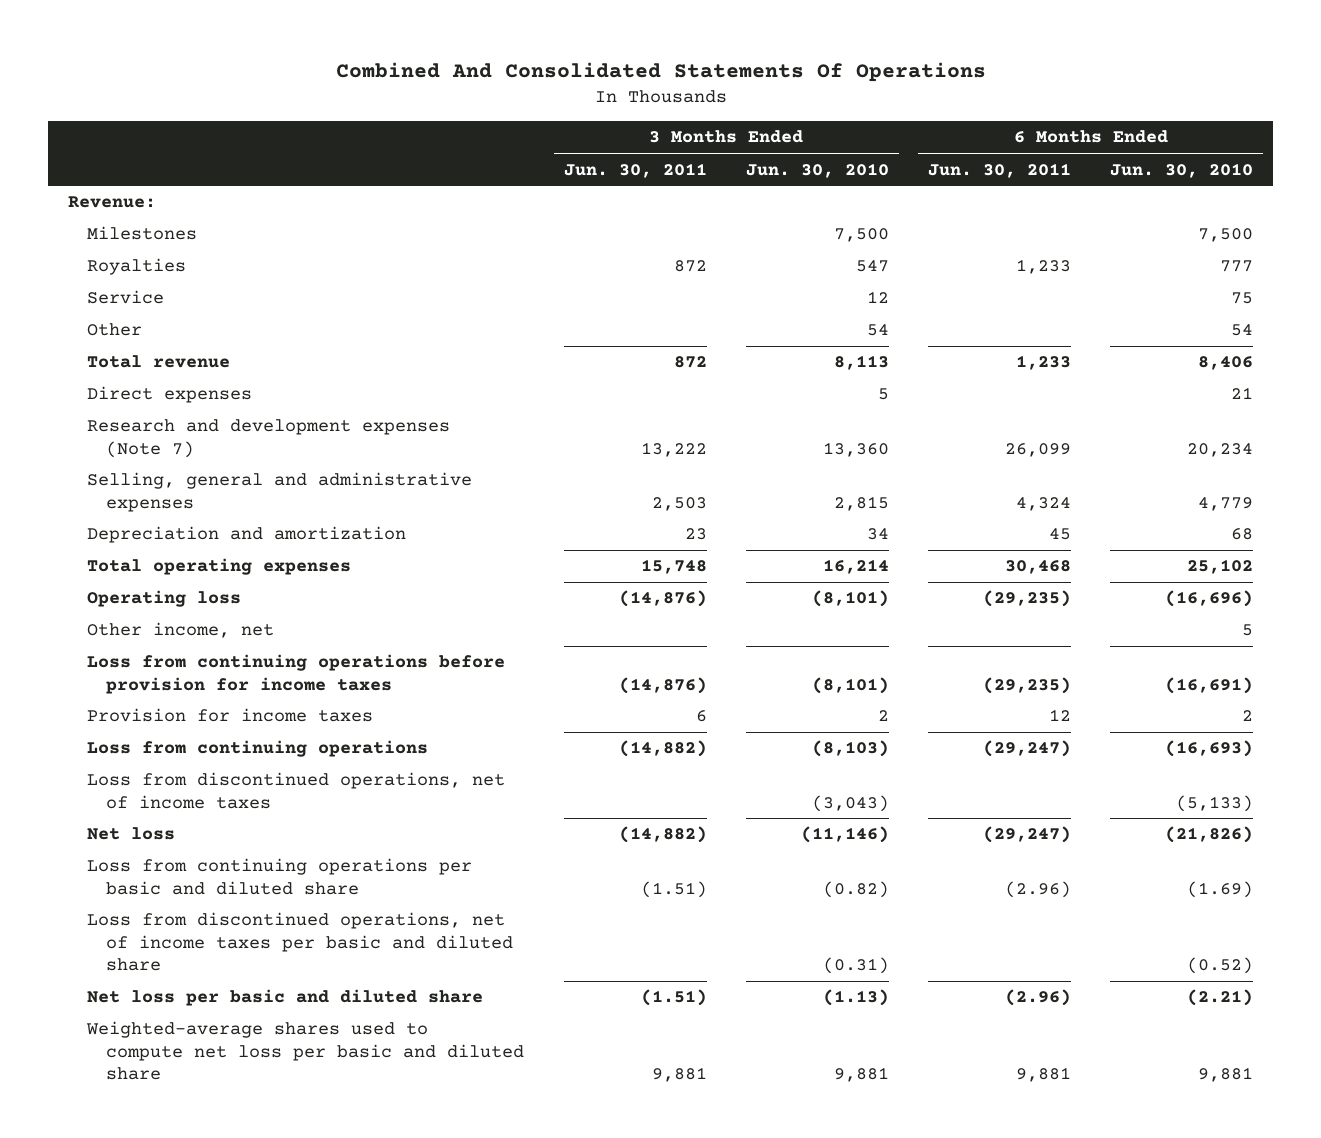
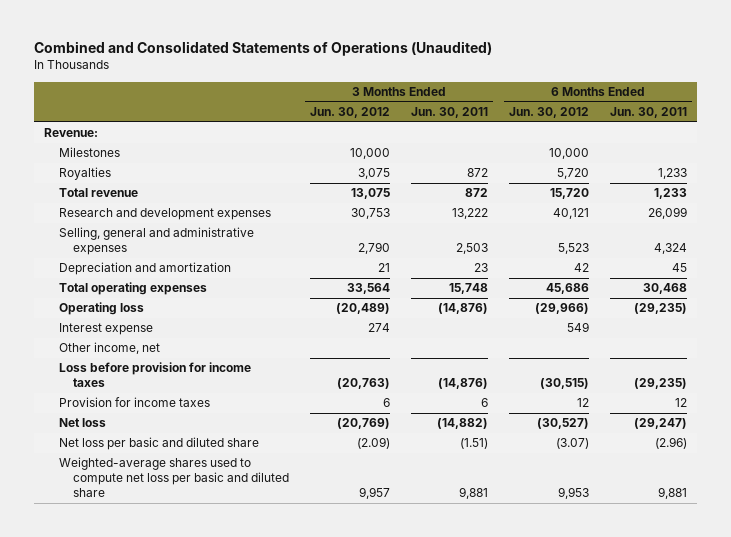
[335,62,986,83] Combined And Consolidated Statements Of Operations -> [33,40,492,56] Combined and Consolidated Statements of Operations (Unaudited)
[745,162,889,178] Jun. 30, 2010 -> none
[1110,162,1254,178] Jun. 30, 2010 -> none
none -> [309,107,390,119] Jun. 30, 2012
none -> [508,107,589,119] Jun. 30, 2012
[87,290,165,305] Service -> none
[87,323,143,337] Other -> none
[87,386,253,404] Direct expenses -> none
[87,419,451,458] Research and development expenses (Note 7) -> [58,208,271,221] Research and development expenses
none -> [58,323,153,336] Interest expense
[87,654,506,694] Loss from continuing operations before provision for income taxes -> [58,362,251,388] Loss before provision for income taxes
[87,740,429,758] Loss from continuing operations -> none
[87,772,506,809] Loss from discontinued operations, net of income taxes -> none
[87,858,473,895] Loss from continuing operations per basic and diluted share -> none
[87,912,514,971] Loss from discontinued operations, net of income taxes per basic and diluted share -> none

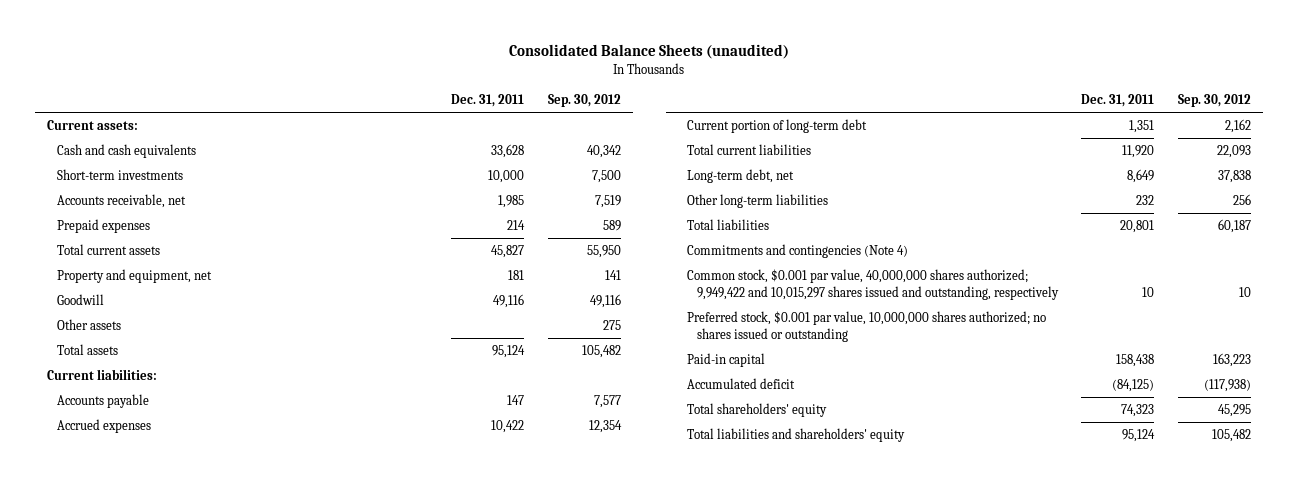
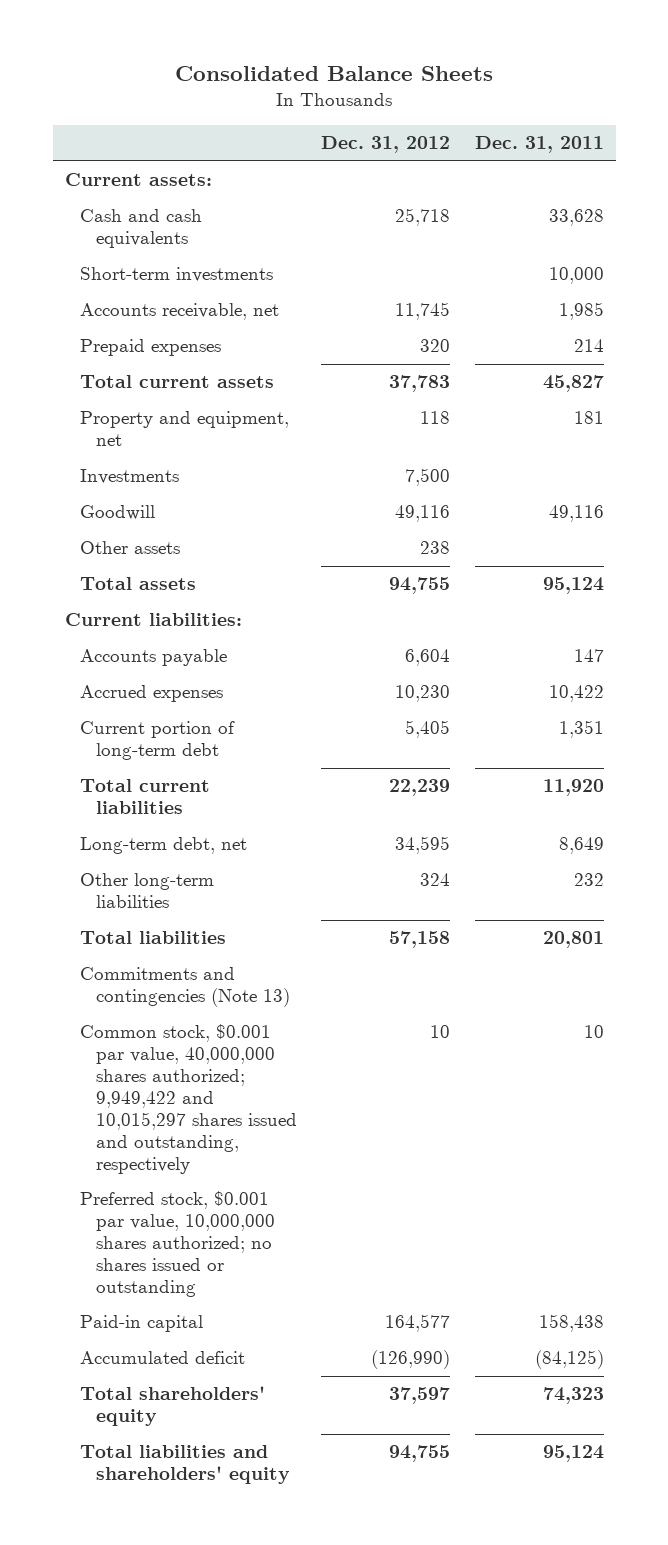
[509,43,790,59] Consolidated Balance Sheets (unaudited) -> [175,66,494,82] Consolidated Balance Sheets
[547,93,621,107] Sep. 30, 2012 -> none
none -> [321,136,451,154] Dec. 31, 2012
none -> [80,469,180,485] Investments
[687,244,909,259] Commitments and contingencies (Note 4) -> [80,967,291,1008] Commitments and contingencies (Note 13)

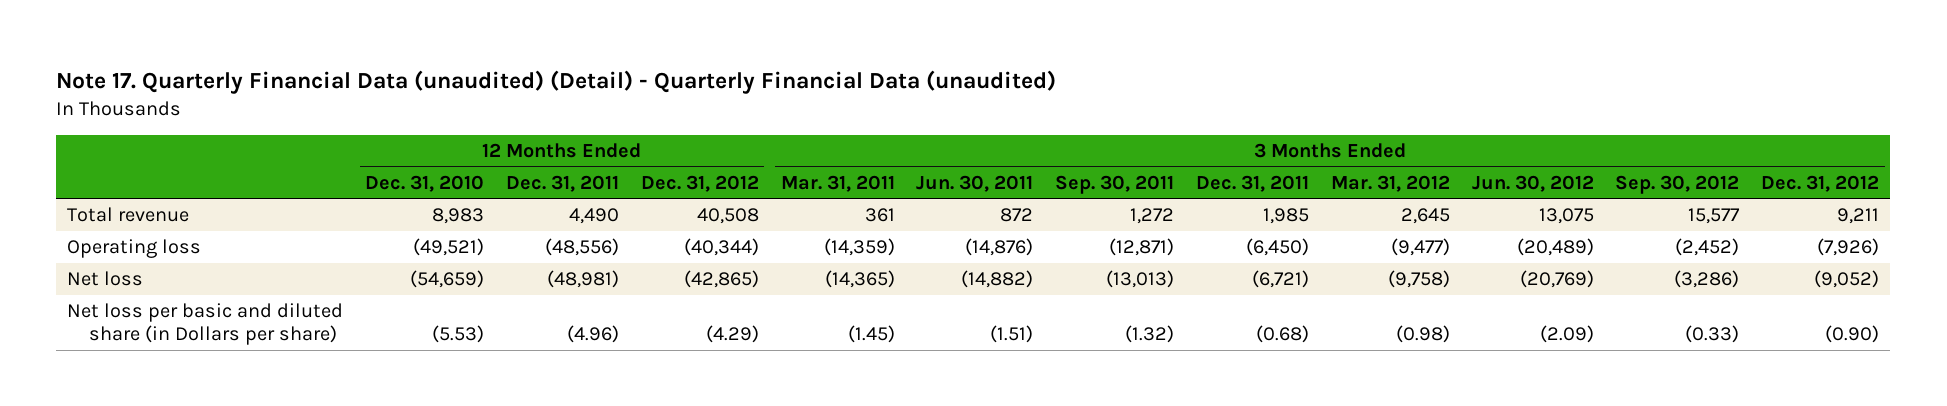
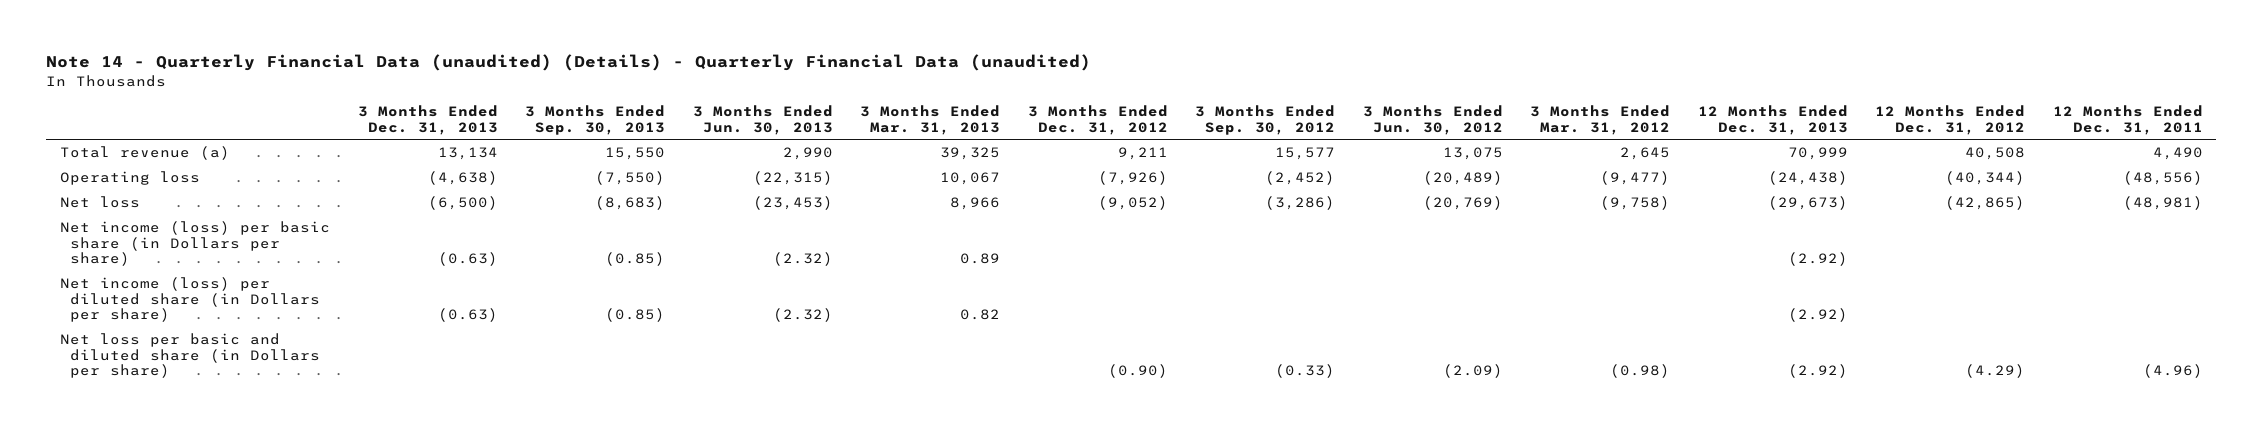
[56,69,1057,94] Note 17. Quarterly Financial Data (unaudited) (Detail) - Quarterly Financial Data (unaudited) -> [46,54,1092,72] Note 14 - Quarterly Financial Data (unaudited) (Details) - Quarterly Financial Data (unaudited)
[365,174,485,192] Dec. 31, 2010 -> none
[780,174,895,192] Mar. 31, 2011 -> none
[916,174,1034,192] Jun. 30, 2011 -> none
[1055,174,1175,194] Sep. 30, 2011 -> none
[1196,174,1310,192] Dec. 31, 2011 -> none
none -> [357,105,498,135] 3 Months Ended Dec. 31, 2013
none -> [525,105,666,135] 3 Months Ended Sep. 30, 2013
none -> [692,105,833,135] 3 Months Ended Jun. 30, 2013
none -> [860,105,1001,135] 3 Months Ended Mar. 31, 2013
none -> [1697,105,1848,135] 12 Months Ended Dec. 31, 2013
[67,207,190,223] Total revenue -> [60,146,231,161] Total revenue (a)
none -> [60,221,331,267] Net income (loss) per basic share (in Dollars per share)
none -> [60,277,320,323] Net income (loss) per diluted share (in Dollars per share)

